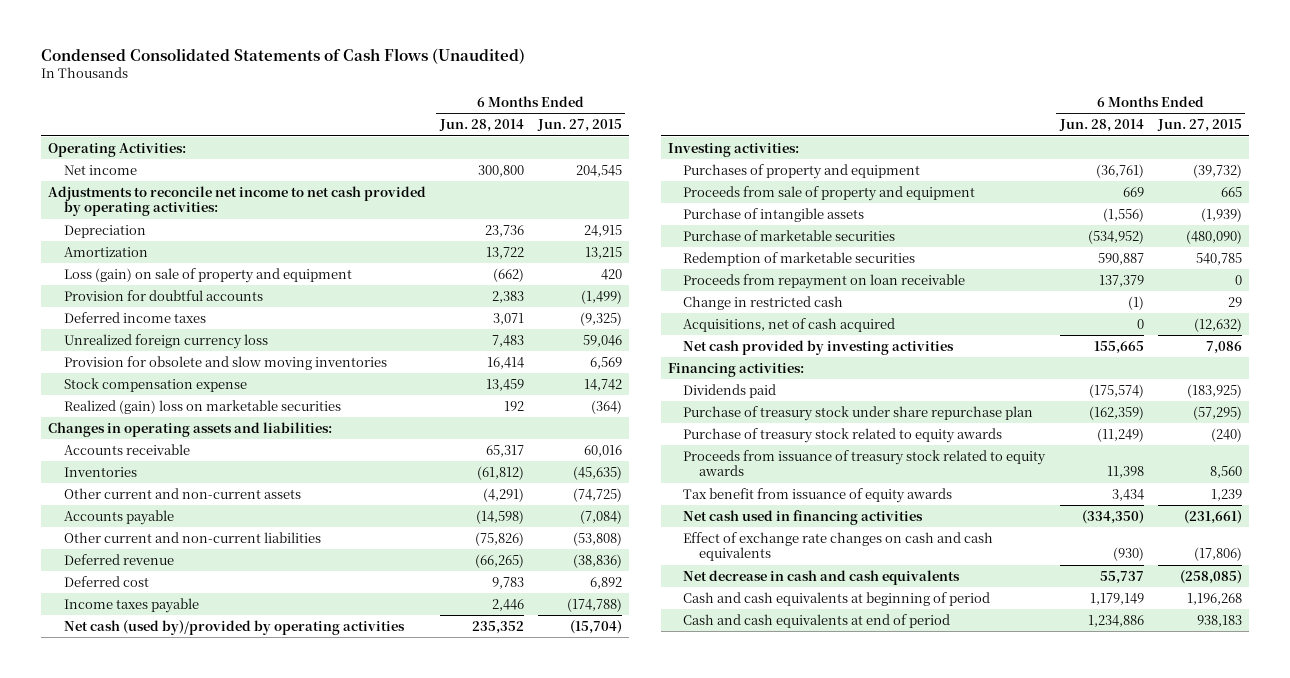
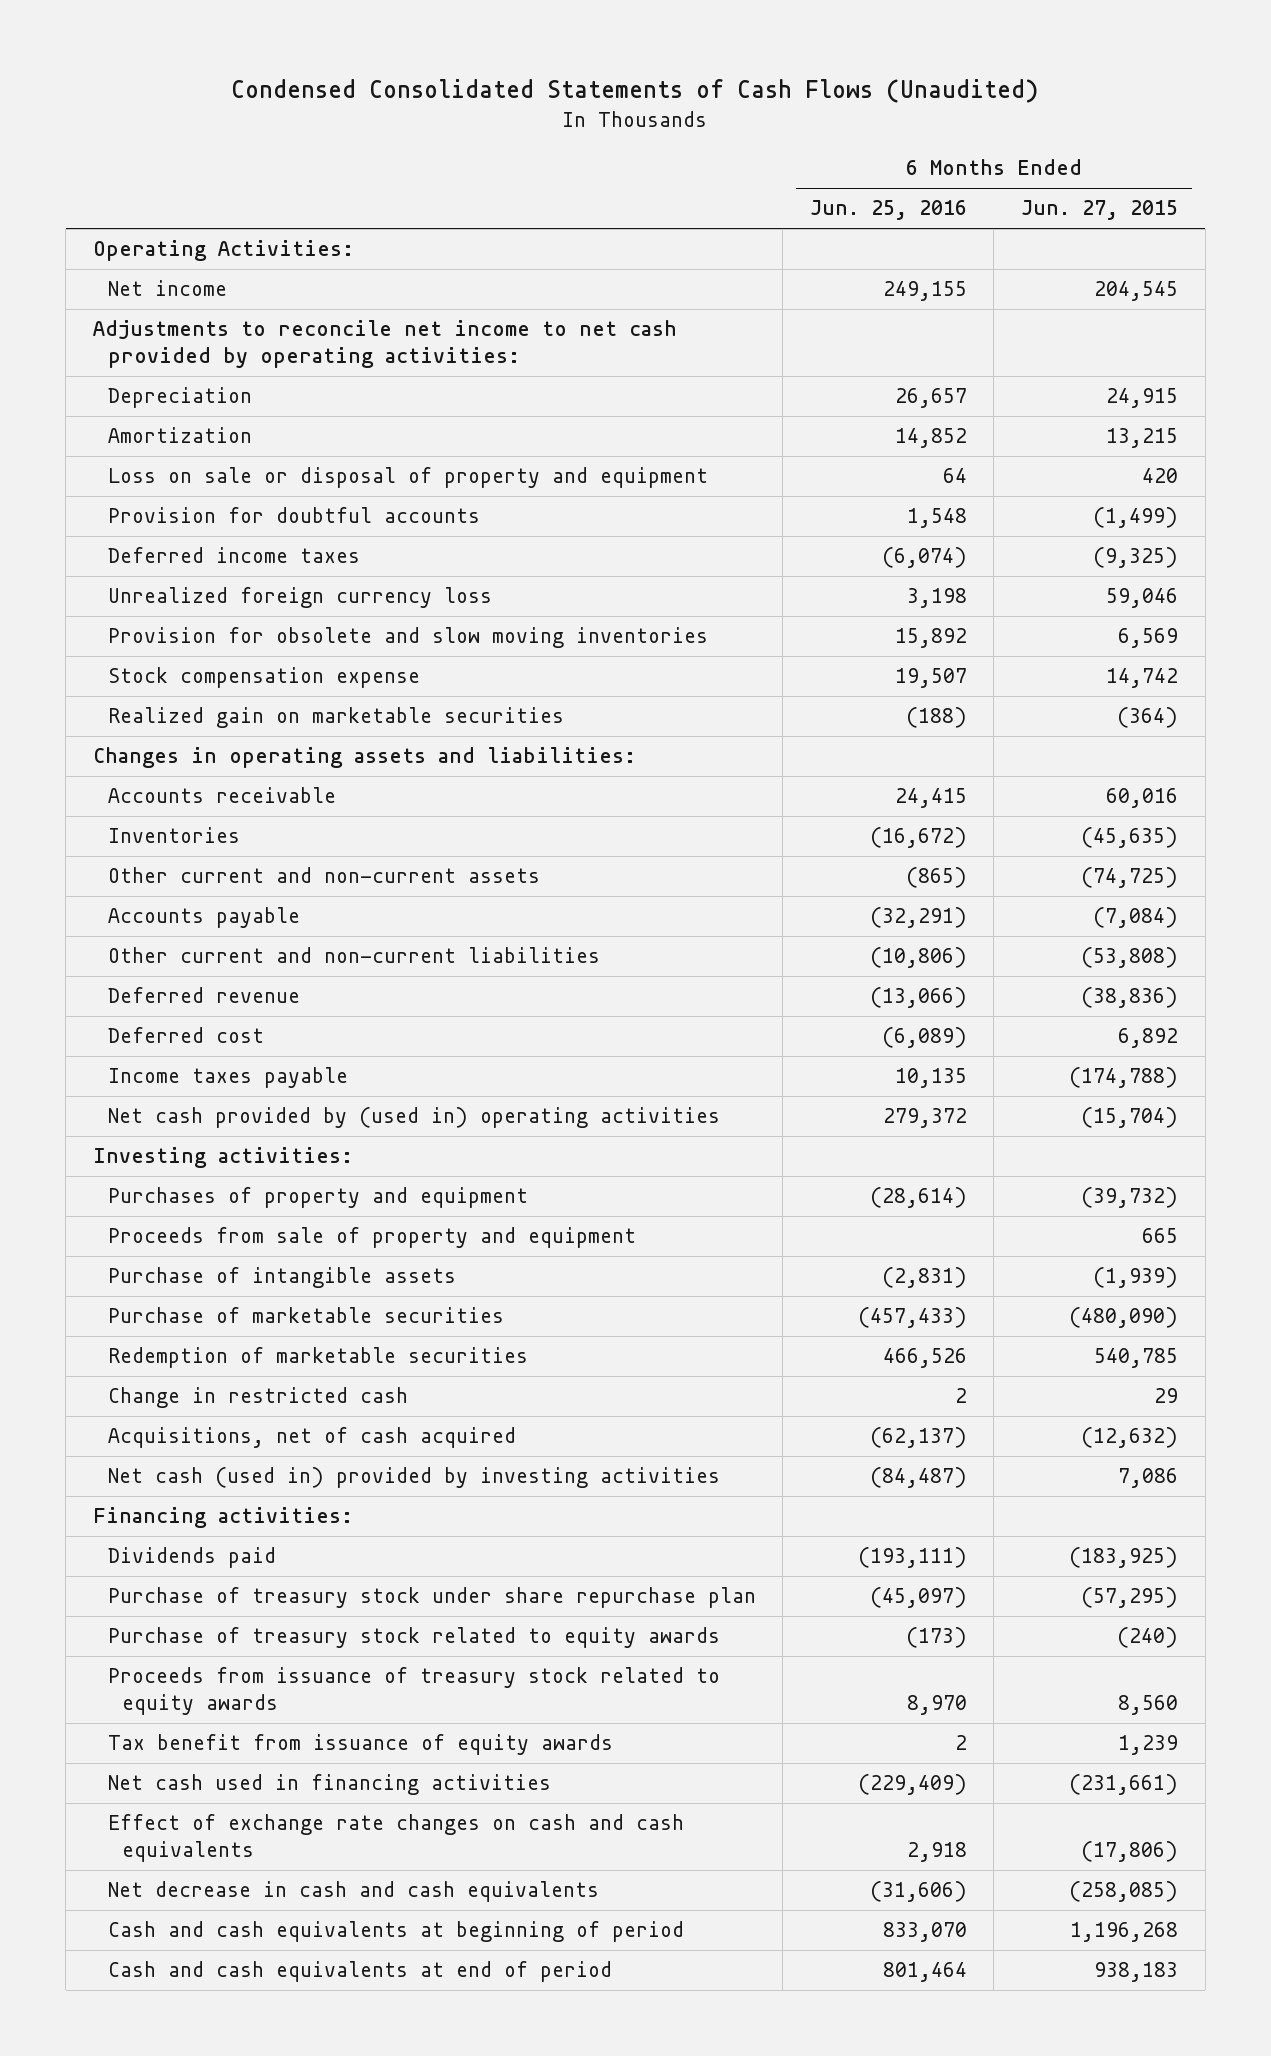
[438,119,524,133] Jun. 28, 2014 -> none
none -> [809,200,967,221] Jun. 25, 2016
[63,267,352,283] Loss (gain) on sale of property and equipment -> [107,467,708,489] Loss on sale or disposal of property and equipment
[63,399,341,414] Realized (gain) loss on marketable securities -> [107,707,564,729] Realized gain on marketable securities
[63,619,405,635] Net cash (used by)/provided by operating activities -> [107,1107,720,1129] Net cash provided by (used in) operating activities
[683,273,966,289] Proceeds from repayment on loan receivable -> none
[683,339,955,355] Net cash provided by investing activities -> [107,1467,720,1489] Net cash (used in) provided by investing activities

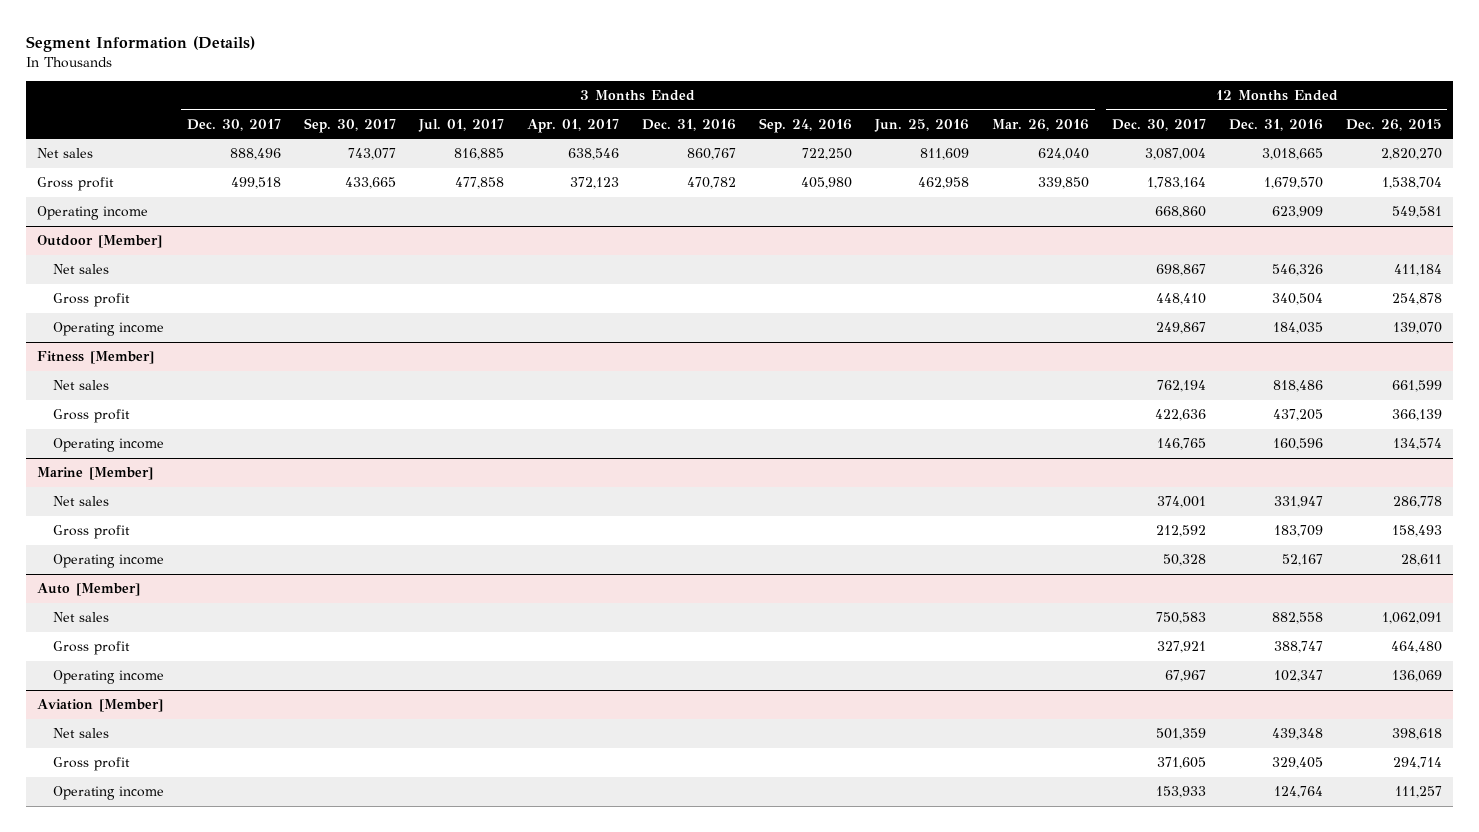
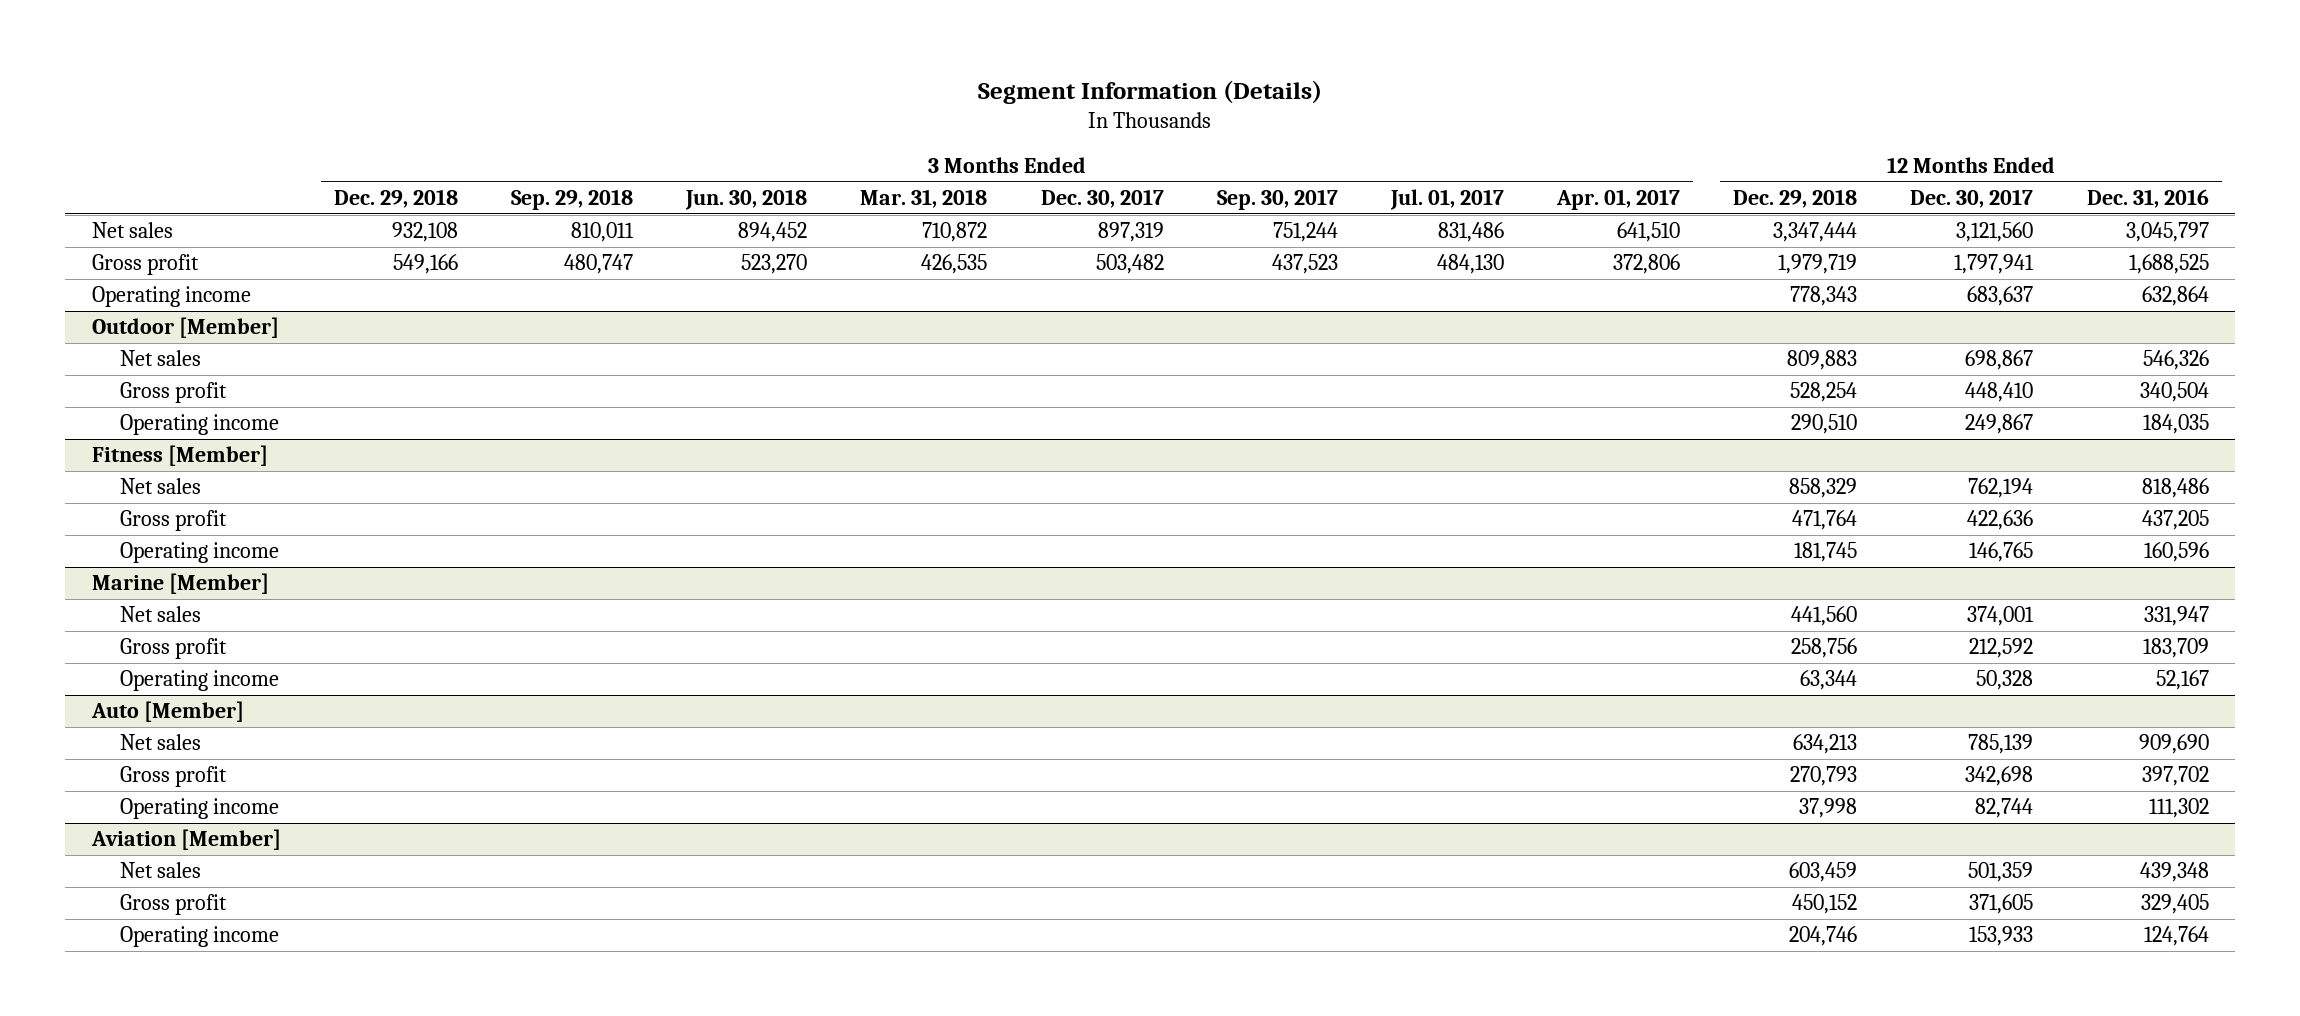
[641,118,736,131] Dec. 31, 2016 -> none
[758,117,852,133] Sep. 24, 2016 -> none
[873,118,969,132] Jun. 25, 2016 -> none
[991,118,1089,131] Mar. 26, 2016 -> none
[1345,118,1442,131] Dec. 26, 2015 -> none
none -> [333,188,458,208] Dec. 29, 2018
none -> [511,188,634,210] Sep. 29, 2018
none -> [685,188,808,210] Jun. 30, 2018
none -> [860,188,988,208] Mar. 31, 2018
none -> [1733,188,1858,208] Dec. 29, 2018
[230,148,282,161] 888,496 -> [1097,222,1164,243] 897,319
[347,148,396,161] 743,077 -> [1272,222,1338,243] 751,244
[453,148,504,161] 816,885 -> [1437,222,1504,243] 831,486
[567,148,619,161] 638,546 -> [1617,222,1681,243] 641,510
[1144,148,1206,161] 3,087,004 -> [1956,222,2034,243] 3,121,560
[1261,148,1323,161] 3,018,665 -> [2125,222,2209,243] 3,045,797
[231,177,282,190] 499,518 -> [1095,254,1164,275] 503,482
[344,177,396,190] 433,665 -> [1271,254,1338,275] 437,523
[454,177,504,190] 477,858 -> [1436,254,1504,275] 484,130
[569,177,619,190] 372,123 -> [1613,254,1681,275] 372,806
[1146,177,1206,190] 1,783,164 -> [1954,254,2035,275] 1,797,941
[1263,177,1323,190] 1,679,570 -> [2128,254,2209,275] 1,688,525
[1154,206,1206,219] 668,860 -> [1967,286,2034,307] 683,637
[1271,206,1323,219] 623,909 -> [2141,286,2209,307] 632,864
[1155,612,1206,625] 750,583 -> [1968,734,2034,755] 785,139
[1271,612,1323,625] 882,558 -> [2138,734,2209,755] 909,690
[1156,641,1206,654] 327,921 -> [1965,766,2034,787] 342,698
[1273,641,1323,654] 388,747 -> [2141,766,2209,787] 397,702
[1164,670,1206,683] 67,967 -> [1975,798,2034,819] 82,744
[1273,670,1323,683] 102,347 -> [2148,798,2209,819] 111,302

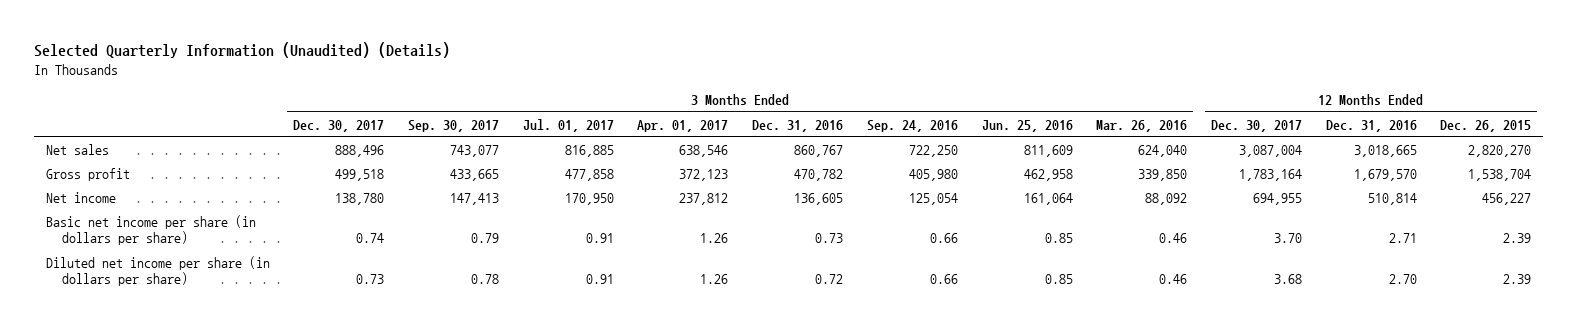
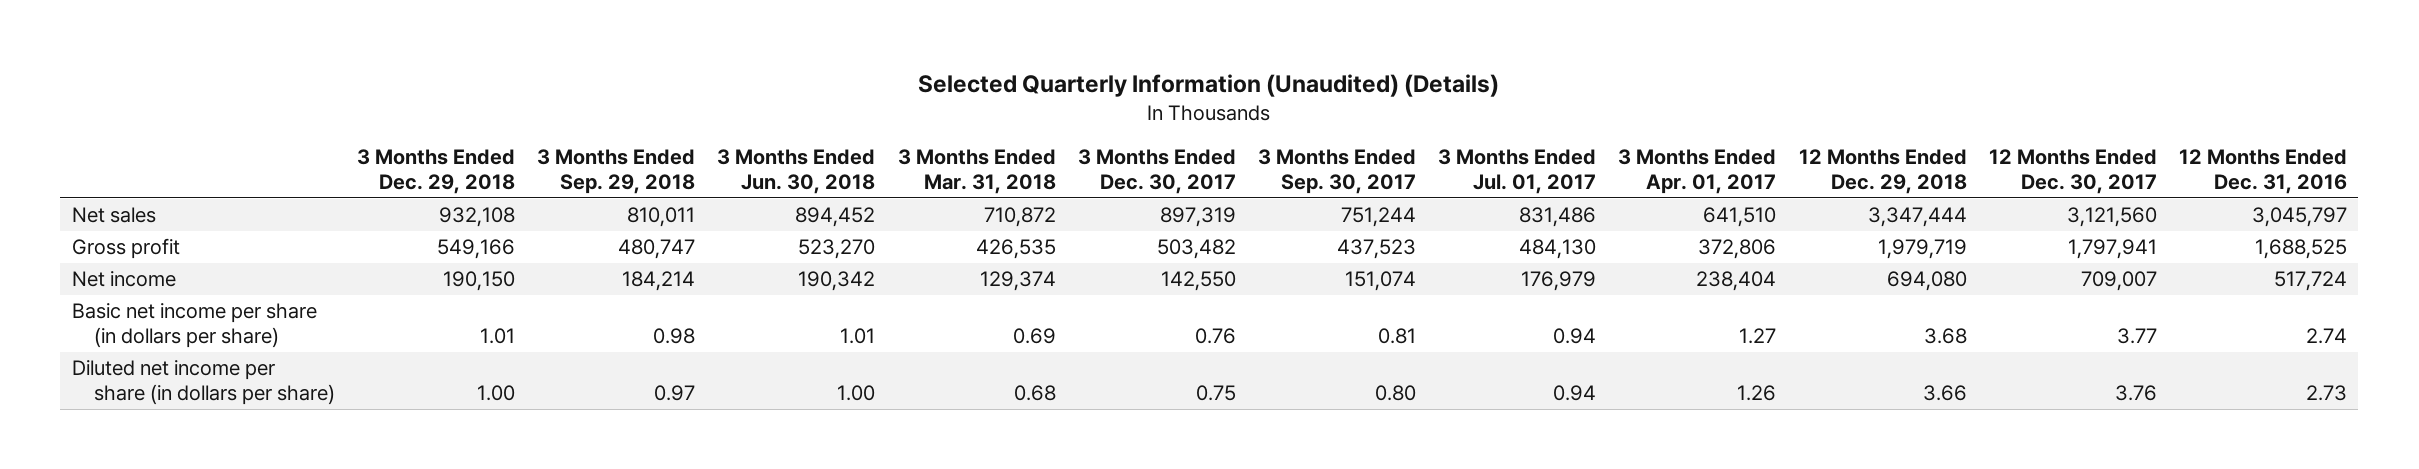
[752,119,844,132] Dec. 31, 2016 -> none
[866,119,958,132] Sep. 24, 2016 -> none
[981,119,1073,132] Jun. 25, 2016 -> none
[1096,119,1188,132] Mar. 26, 2016 -> none
[1440,119,1532,132] Dec. 26, 2015 -> none
none -> [356,148,515,195] 3 Months Ended Dec. 29, 2018
none -> [537,148,696,195] 3 Months Ended Sep. 29, 2018
none -> [717,148,876,195] 3 Months Ended Jun. 30, 2018
none -> [897,148,1056,195] 3 Months Ended Mar. 31, 2018
none -> [1798,148,1967,195] 12 Months Ended Dec. 29, 2018
[335,144,385,157] 888,496 -> [1159,207,1236,228] 897,319
[450,144,500,157] 743,077 -> [1341,207,1417,228] 751,244
[564,144,614,157] 816,885 -> [1519,207,1597,228] 831,486
[679,144,729,157] 638,546 -> [1703,207,1777,228] 641,510
[1239,144,1303,157] 3,087,004 -> [2066,207,2157,228] 3,121,560
[1353,144,1417,157] 3,018,665 -> [2252,207,2348,228] 3,045,797
[335,168,385,181] 499,518 -> [1156,239,1236,260] 503,482
[450,168,500,181] 433,665 -> [1337,239,1417,260] 437,523
[564,168,614,181] 477,858 -> [1519,239,1597,260] 484,130
[679,168,729,181] 372,123 -> [1698,239,1777,260] 372,806
[1239,168,1303,181] 1,783,164 -> [2067,239,2157,260] 1,797,941
[1353,168,1417,181] 1,679,570 -> [2255,239,2348,260] 1,688,525
[335,192,385,205] 138,780 -> [1160,271,1236,292] 142,550
[450,192,500,205] 147,413 -> [1345,271,1417,292] 151,074
[564,192,614,205] 170,950 -> [1521,271,1597,292] 176,979
[679,192,729,205] 237,812 -> [1696,271,1777,292] 238,404
[1253,192,1303,205] 694,955 -> [2080,271,2157,292] 709,007
[1367,192,1417,205] 510,814 -> [2274,271,2348,292] 517,724
[356,232,385,243] 0.74 -> [1194,328,1236,345] 0.76
[471,232,500,243] 0.79 -> [1378,328,1417,345] 0.81
[585,232,614,243] 0.91 -> [1553,328,1597,345] 0.94
[700,232,729,243] 1.26 -> [1739,328,1777,345] 1.27
[1274,232,1303,243] 3.70 -> [2116,328,2157,345] 3.77
[1388,232,1417,243] 2.71 -> [2306,328,2348,345] 2.74
[356,273,385,284] 0.73 -> [1195,385,1236,402] 0.75
[471,273,500,284] 0.78 -> [1375,385,1417,402] 0.80
[585,273,614,284] 0.91 -> [1553,385,1597,402] 0.94
[1274,273,1303,284] 3.68 -> [2114,385,2157,402] 3.76
[1388,273,1417,284] 2.70 -> [2306,385,2348,402] 2.73

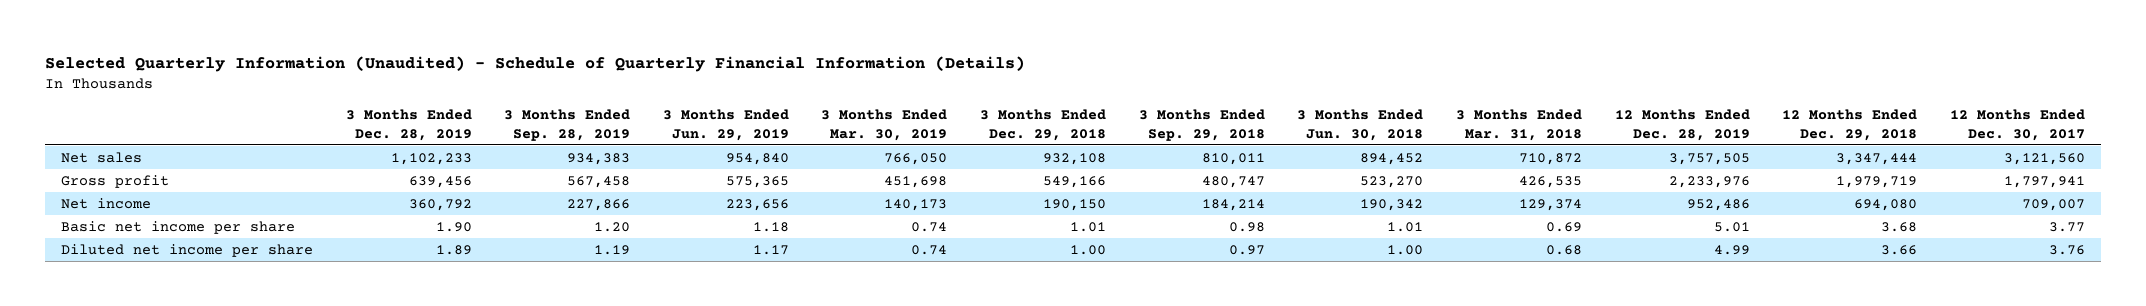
[918,74,1500,98] Selected Quarterly Information (Unaudited) (Details) -> [44,55,1025,72] Selected Quarterly Information (Unaudited) - Schedule of Quarterly Financial Information (Details)
[1077,148,1236,195] 3 Months Ended Dec. 30, 2017 -> none
[1258,148,1417,195] 3 Months Ended Sep. 30, 2017 -> none
[1438,148,1597,195] 3 Months Ended Jul. 01, 2017 -> none
[1618,148,1777,195] 3 Months Ended Apr. 01, 2017 -> none
[2179,148,2348,195] 12 Months Ended Dec. 31, 2016 -> none
none -> [345,108,472,141] 3 Months Ended Dec. 28, 2019
none -> [504,108,631,141] 3 Months Ended Sep. 28, 2019
none -> [662,108,789,141] 3 Months Ended Jun. 29, 2019
none -> [821,108,948,141] 3 Months Ended Mar. 30, 2019
none -> [1614,108,1750,141] 12 Months Ended Dec. 28, 2019
[71,303,317,349] Basic net income per share (in dollars per share) -> [60,220,295,234] Basic net income per share
[71,360,335,406] Diluted net income per share (in dollars per share) -> [60,243,313,257] Diluted net income per share

